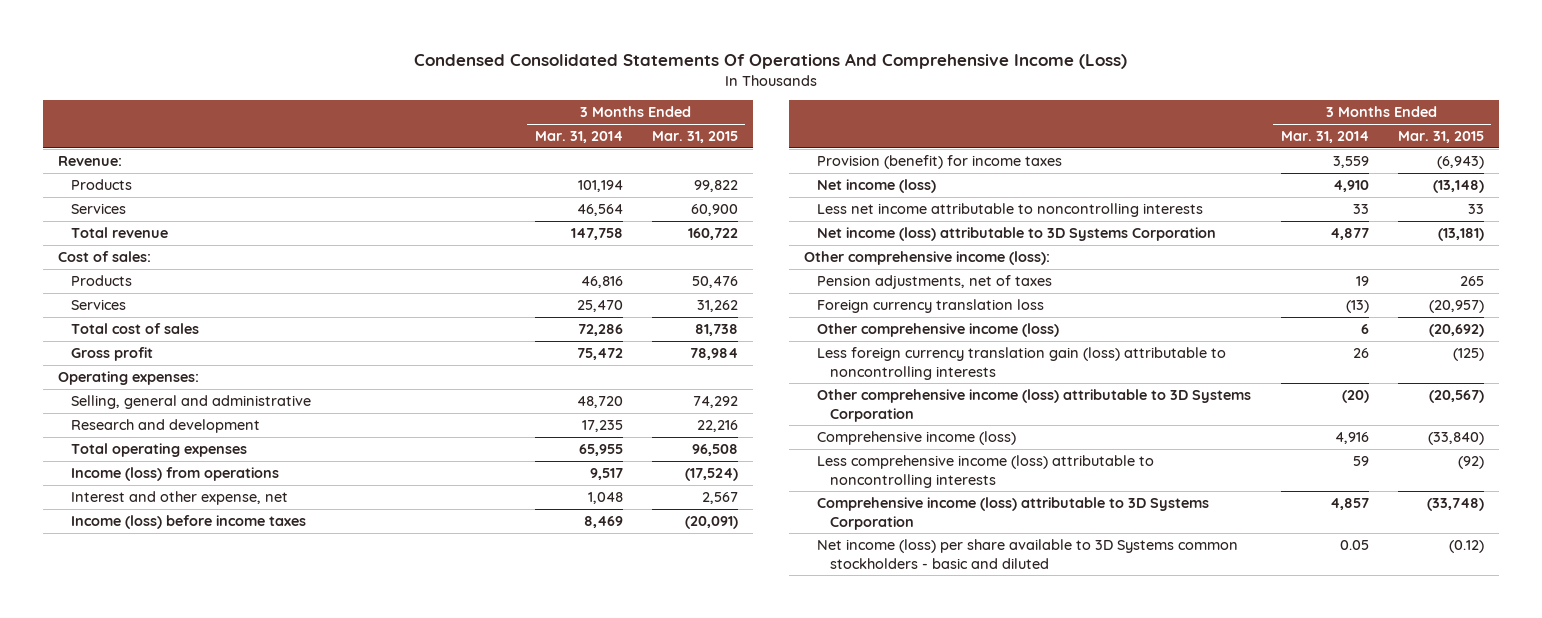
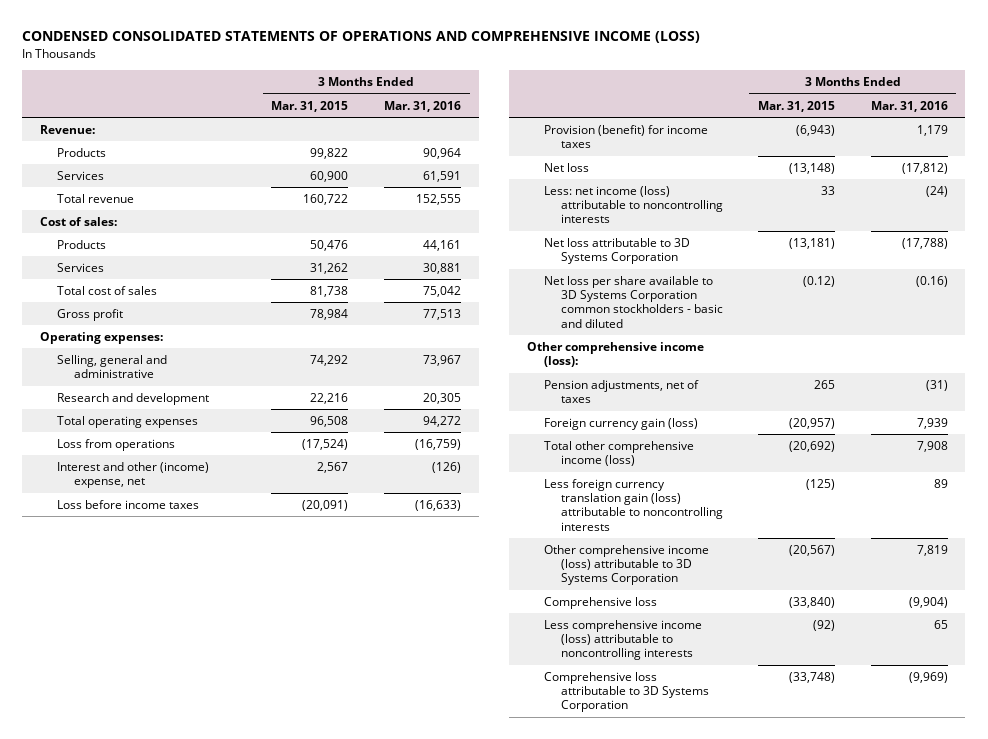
[414,53,1128,70] Condensed Consolidated Statements Of Operations And Comprehensive Income (Loss) -> [22,31,701,44] CONDENSED CONSOLIDATED STATEMENTS OF OPERATIONS AND COMPREHENSIVE INCOME (LOSS)
[534,131,623,144] Mar. 31, 2014 -> none
none -> [383,100,461,112] Mar. 31, 2016
[70,466,279,481] Income (loss) from operations -> [57,439,176,452] Loss from operations
[70,490,288,505] Interest and other expense, net -> [57,462,210,489] Interest and other (income) expense, net
[70,514,306,529] Income (loss) before income taxes -> [57,500,200,510] Loss before income taxes
[817,178,937,193] Net income (loss) -> [543,163,589,173] Net loss
[817,202,1204,217] Less net income attributable to noncontrolling interests -> [543,186,723,224] Less: net income (loss) attributable to noncontrolling interests
[817,226,1217,241] Net income (loss) attributable to 3D Systems Corporation -> [543,238,690,265] Net loss attributable to 3D Systems Corporation
none -> [543,276,723,328] Net loss per share available to 3D Systems Corporation common stockholders - basic and diluted
[817,298,1045,313] Foreign currency translation loss -> [543,418,698,431] Foreign currency gain (loss)
[817,322,1060,337] Other comprehensive income (loss) -> [543,441,694,467] Total other comprehensive income (loss)
[817,430,1017,445] Comprehensive income (loss) -> [543,597,657,610] Comprehensive loss
[817,538,1239,569] Net income (loss) per share available to 3D Systems common stockholders - basic and diluted -> none
[817,496,1210,530] Comprehensive income (loss) attributable to 3D Systems Corporation -> [543,672,709,713] Comprehensive loss attributable to 3D Systems Corporation

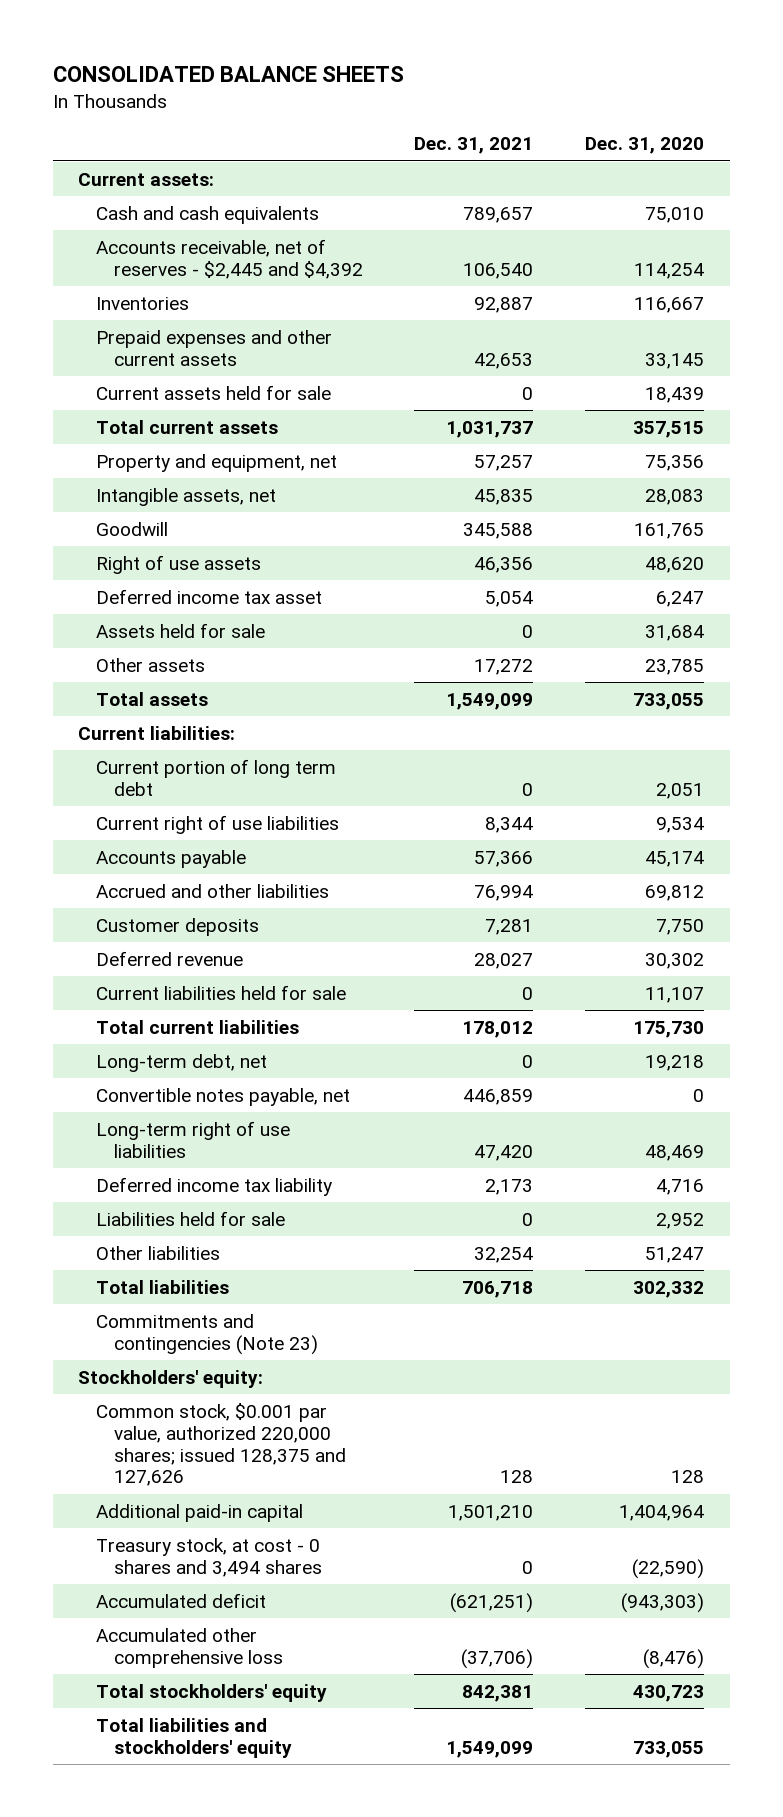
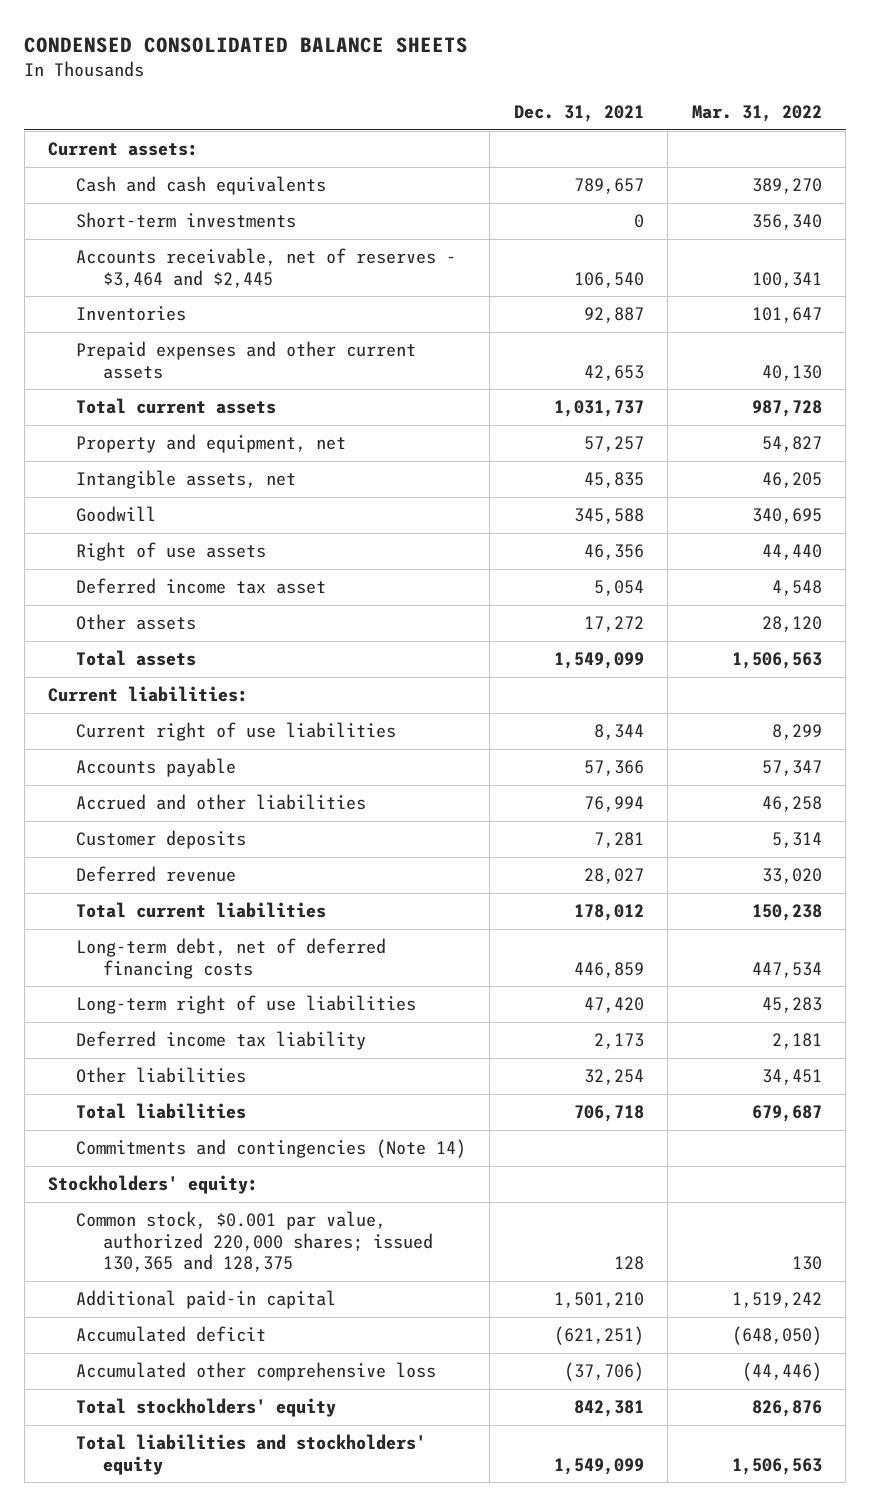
[52,65,404,82] CONSOLIDATED BALANCE SHEETS -> [24,36,469,53] CONDENSED CONSOLIDATED BALANCE SHEETS
[585,137,705,155] Dec. 31, 2020 -> none
none -> [691,105,822,123] Mar. 31, 2022
none -> [75,212,296,229] Short-term investments
[95,238,363,279] Accounts receivable, net of reserves - $2,445 and $4,392 -> [75,248,456,288] Accounts receivable, net of reserves - $3,464 and $2,445
[95,384,331,400] Current assets held for sale -> none
[95,622,265,638] Assets held for sale -> none
[95,758,336,796] Current portion of long term debt -> none
[95,984,346,1000] Current liabilities held for sale -> none
[95,1053,267,1072] Long-term debt, net -> none
[95,1087,350,1106] Convertible notes payable, net -> [75,938,386,979] Long-term debt, net of deferred financing costs
[95,1210,285,1226] Liabilities held for sale -> none
[95,1313,318,1355] Commitments and contingencies (Note 23) -> [75,1139,466,1159] Commitments and contingencies (Note 14)
[95,1402,346,1487] Common stock, $0.001 par value, authorized 220,000 shares; issued 128,375 and 127,626 -> [75,1211,434,1273] Common stock, $0.001 par value, authorized 220,000 shares; issued 130,365 and 128,375
[95,1537,322,1577] Treasury stock, at cost - 0 shares and 3,494 shares -> none

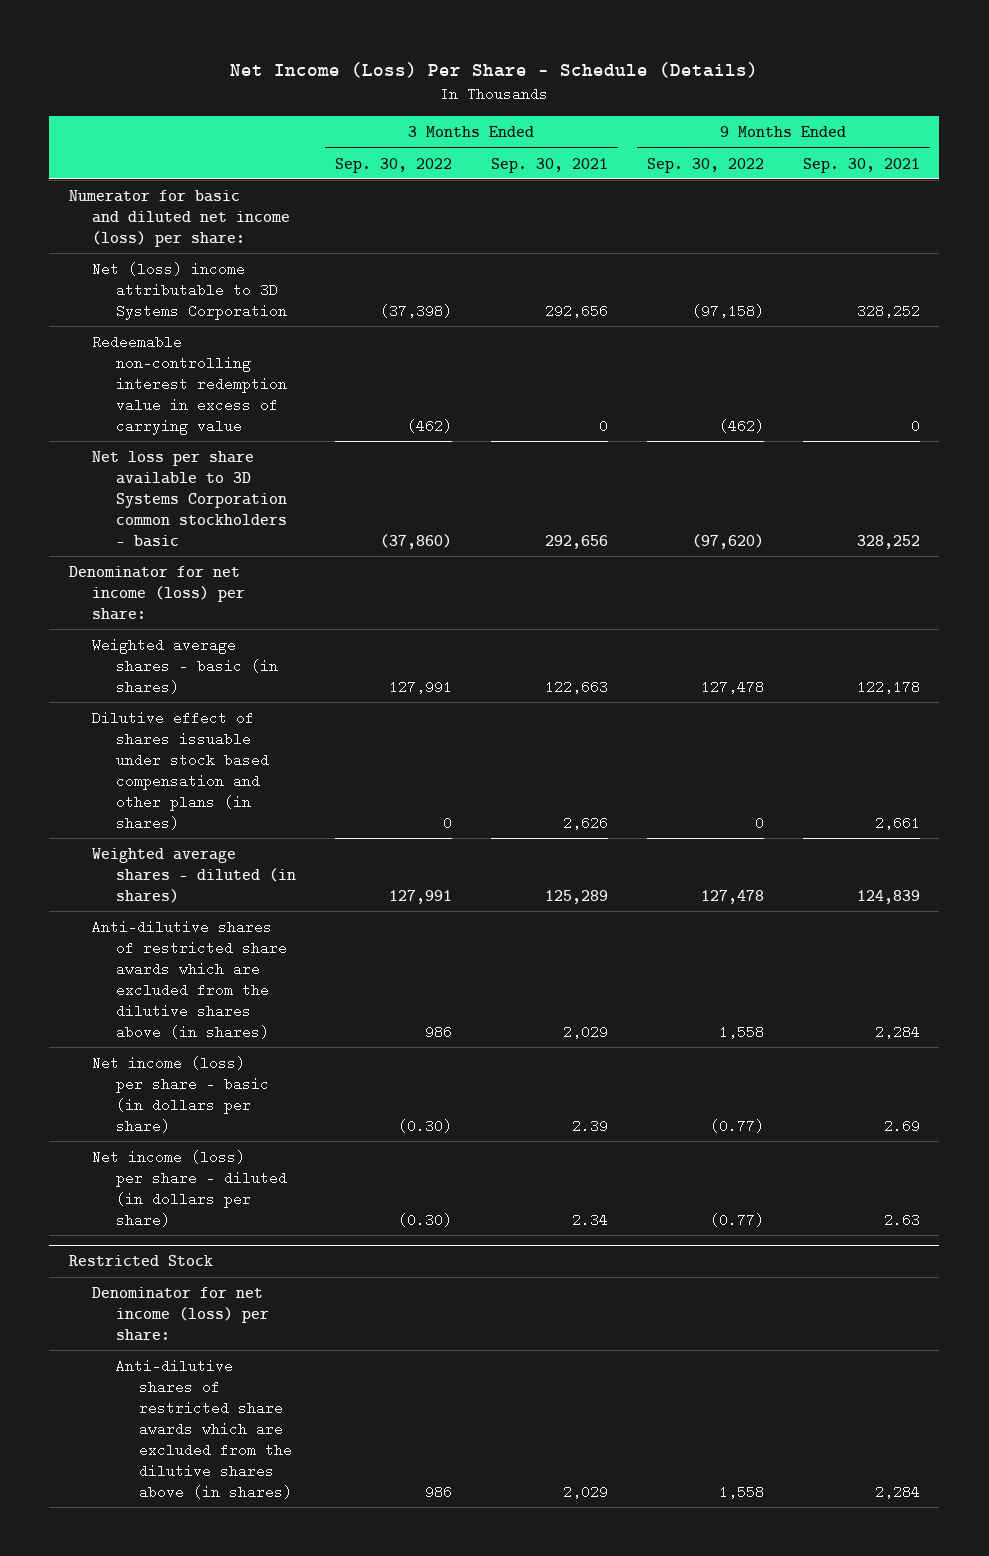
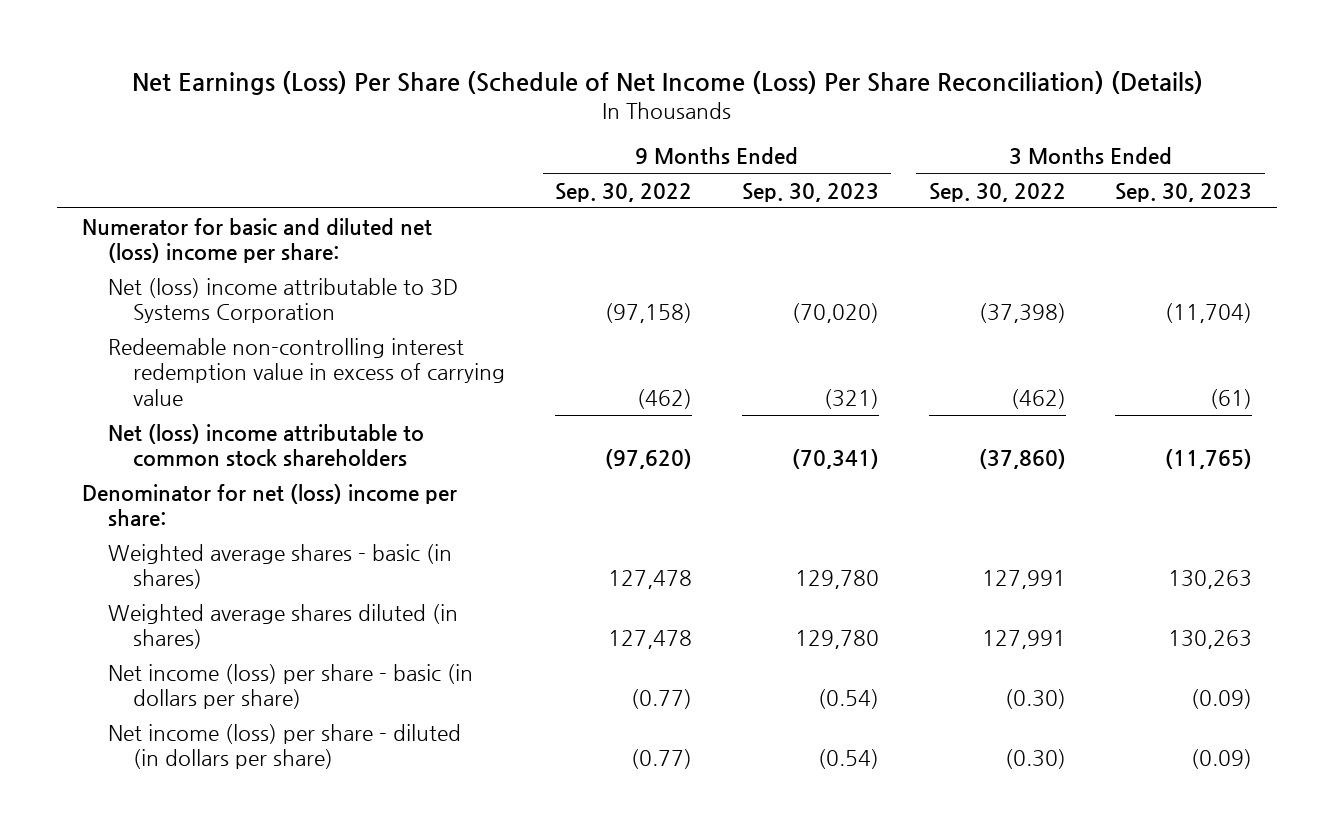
[230,61,759,78] Net Income (Loss) Per Share - Schedule (Details) -> [132,70,1204,95] Net Earnings (Loss) Per Share (Schedule of Net Income (Loss) Per Share Reconciliation) (Details)
[490,157,608,173] Sep. 30, 2021 -> none
[802,157,920,173] Sep. 30, 2021 -> none
none -> [741,182,879,202] Sep. 30, 2023
none -> [1115,182,1253,202] Sep. 30, 2023
[68,189,291,247] Numerator for basic and diluted net income (loss) per share: -> [82,217,433,264] Numerator for basic and diluted net (loss) income per share:
[92,450,287,547] Net loss per share available to 3D Systems Corporation common stockholders - basic -> [107,423,424,468] Net (loss) income attributable to common stock shareholders
[68,565,246,620] Denominator for net income (loss) per share: -> [82,483,458,527] Denominator for net (loss) income per share:
[92,710,269,830] Dilutive effect of shares issuable under stock based compensation and other plans (in shares) -> none
[92,919,287,1039] Anti-dilutive shares of restricted share awards which are excluded from the dilutive shares above (in shares) -> none
[92,847,296,903] Weighted average shares - diluted (in shares) -> [107,603,458,650] Weighted average shares diluted (in shares)
[68,1255,213,1267] Restricted Stock -> none
[92,1286,269,1341] Denominator for net income (loss) per share: -> none
[115,1358,293,1499] Anti-dilutive shares of restricted share awards which are excluded from the dilutive shares above (in shares) -> none

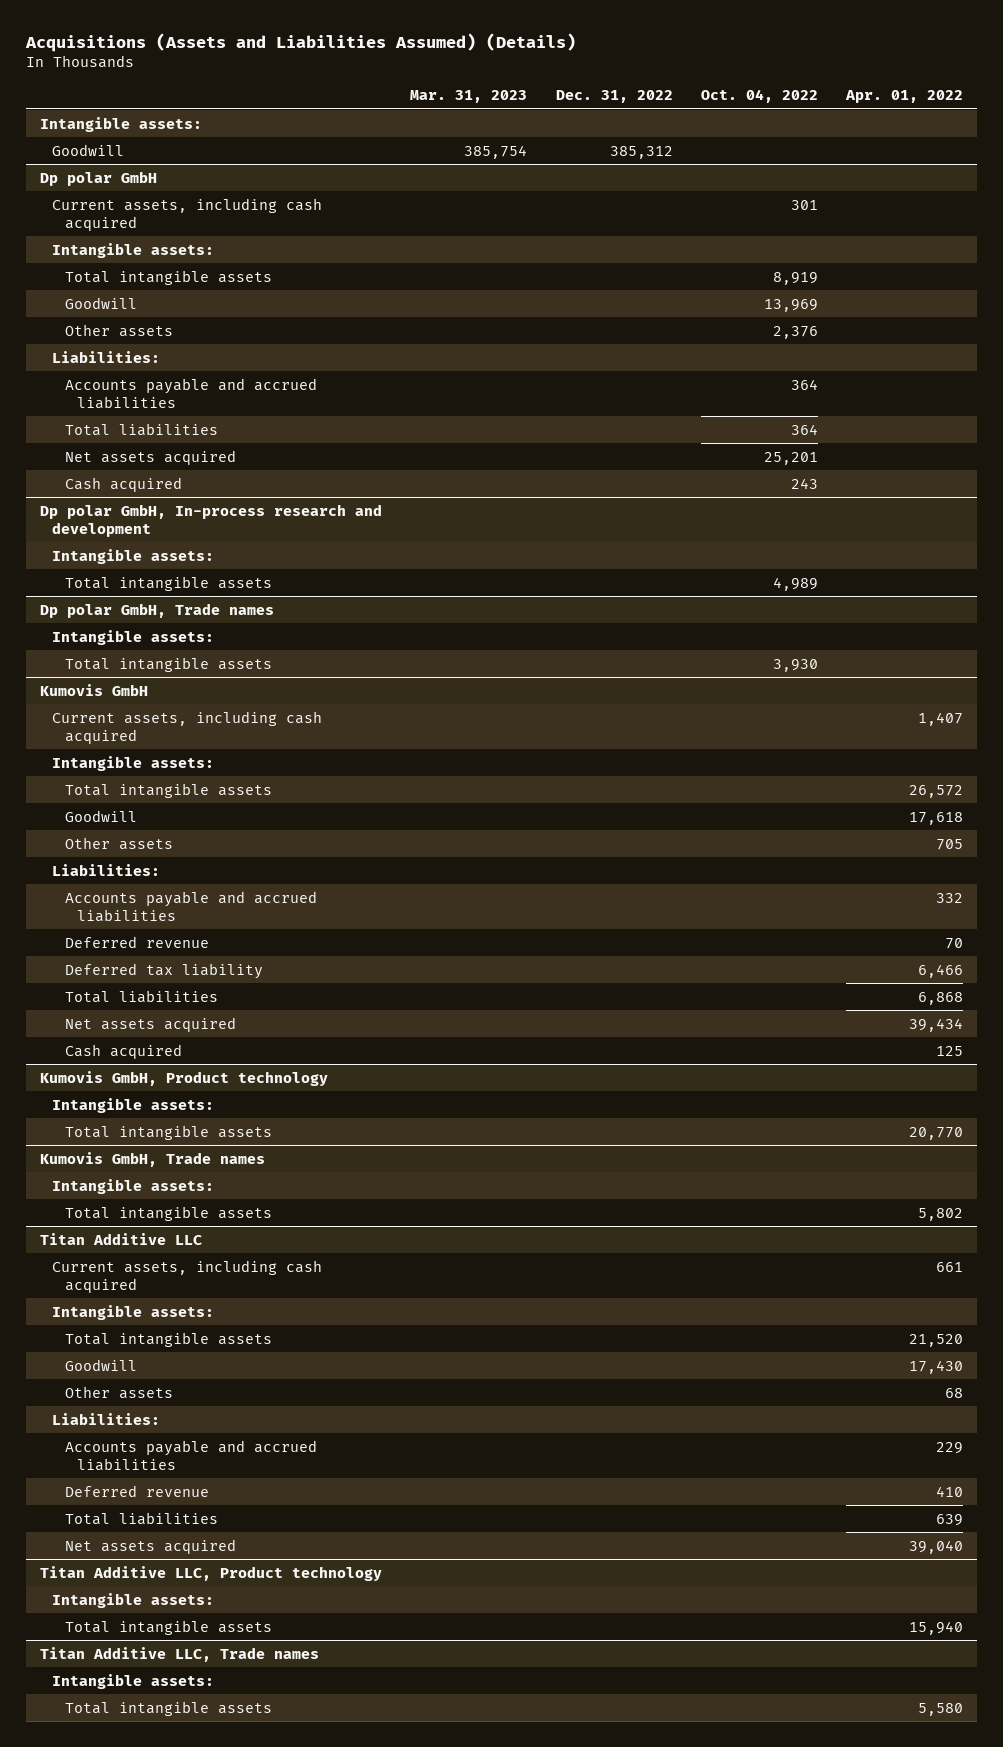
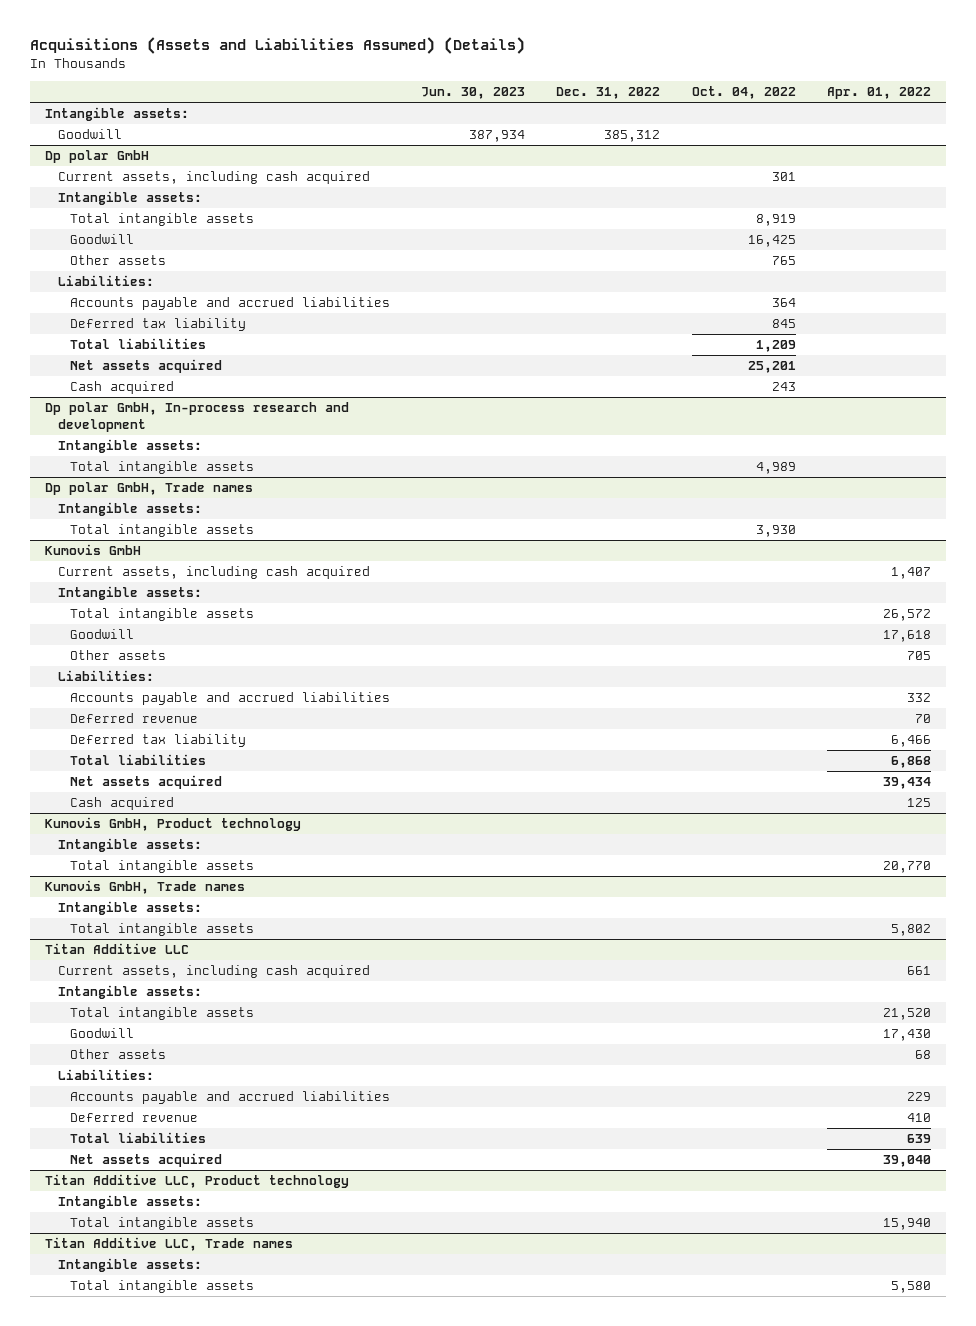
[410,90,528,104] Mar. 31, 2023 -> none
none -> [421,87,526,100] Jun. 30, 2023
[763,298,818,312] 13,969 -> [747,235,796,248] 16,425
[772,325,818,339] 2,376 -> [771,256,796,266] 765
none -> [70,318,247,332] Deferred tax liability
[790,423,818,435] 364 -> [755,340,796,353] 1,209

